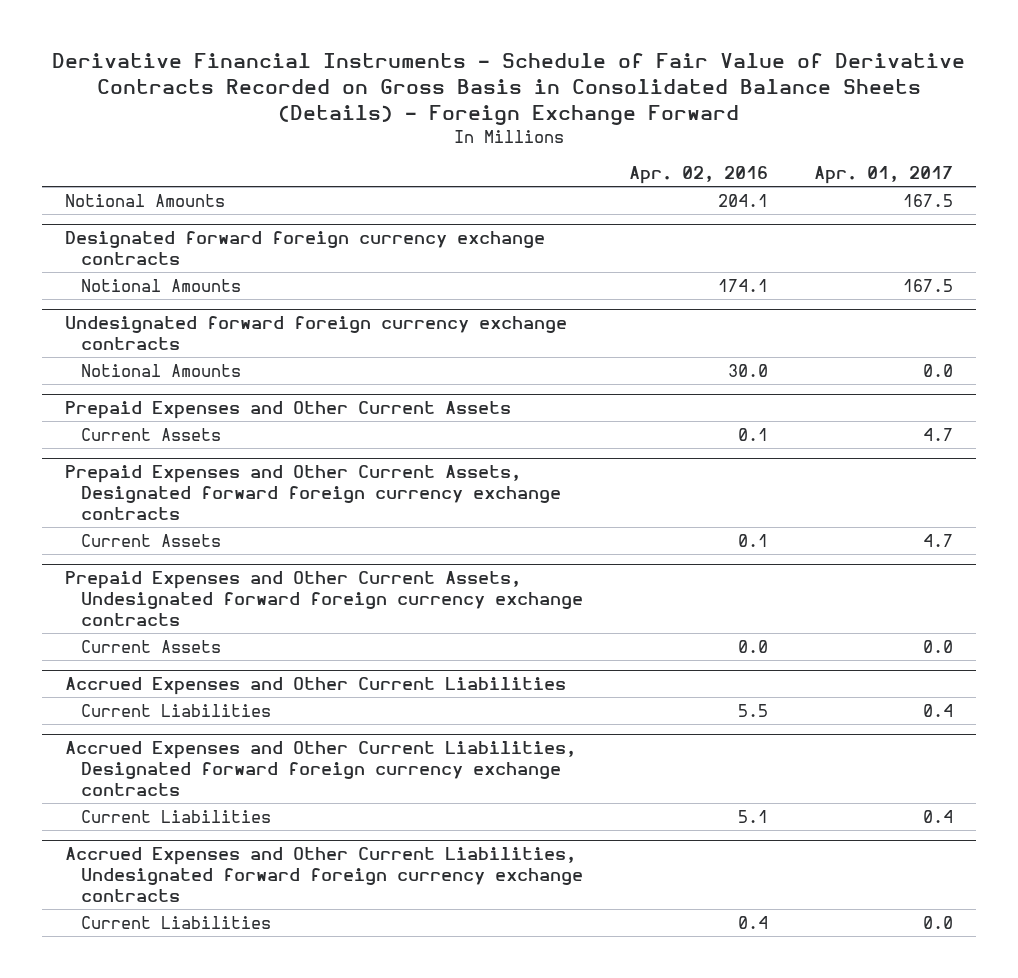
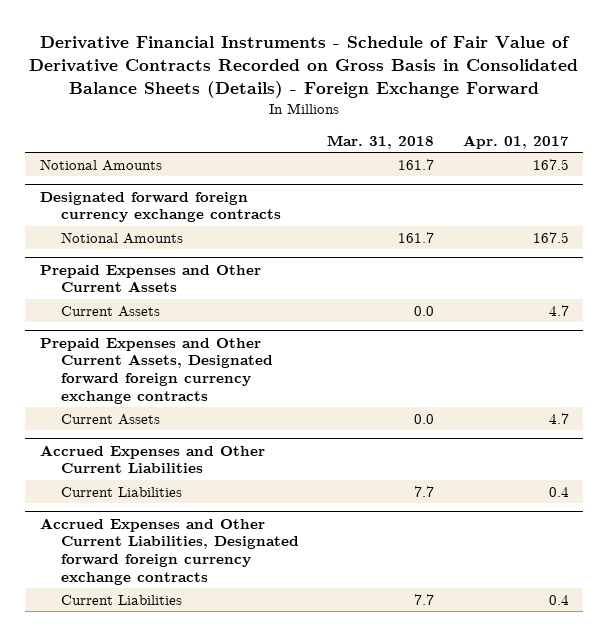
[629,166,769,185] Apr. 02, 2016 -> none
none -> [327,134,435,149] Mar. 31, 2018
[65,316,568,351] Undesignated forward foreign currency exchange contracts -> none
[81,363,242,377] Notional Amounts -> none
[65,571,584,627] Prepaid Expenses and Other Current Assets, Undesignated forward foreign currency exchange contracts -> none
[81,639,222,653] Current Assets -> none
[65,847,584,903] Accrued Expenses and Other Current Liabilities, Undesignated forward foreign currency exchange contracts -> none
[81,915,272,929] Current Liabilities -> none

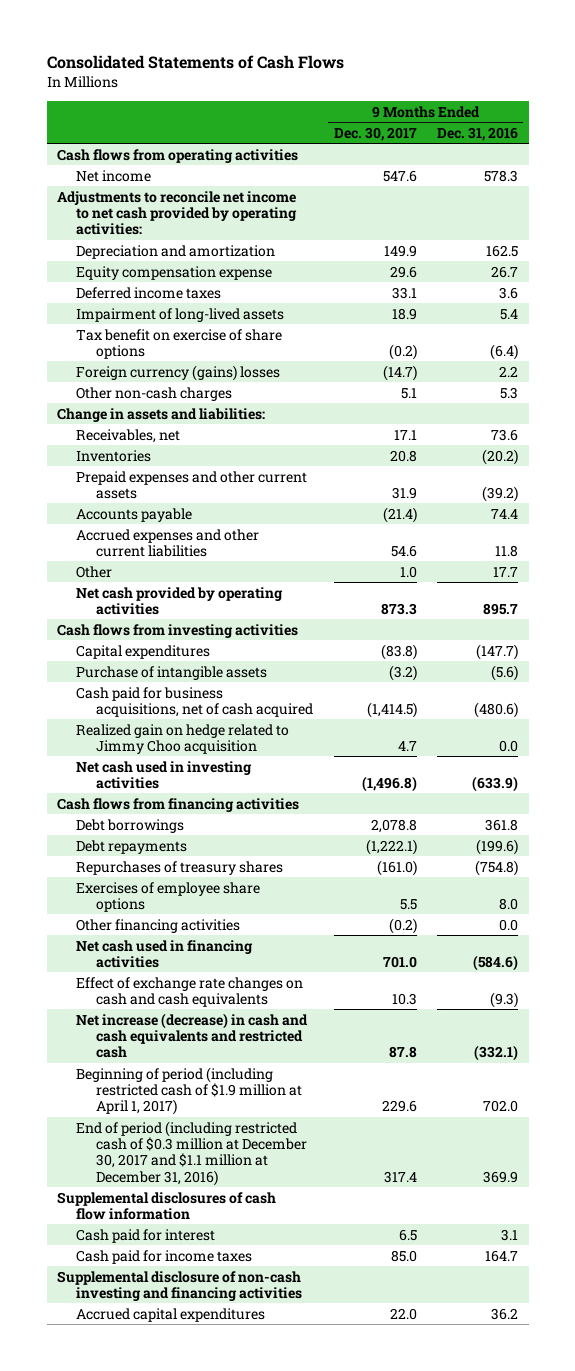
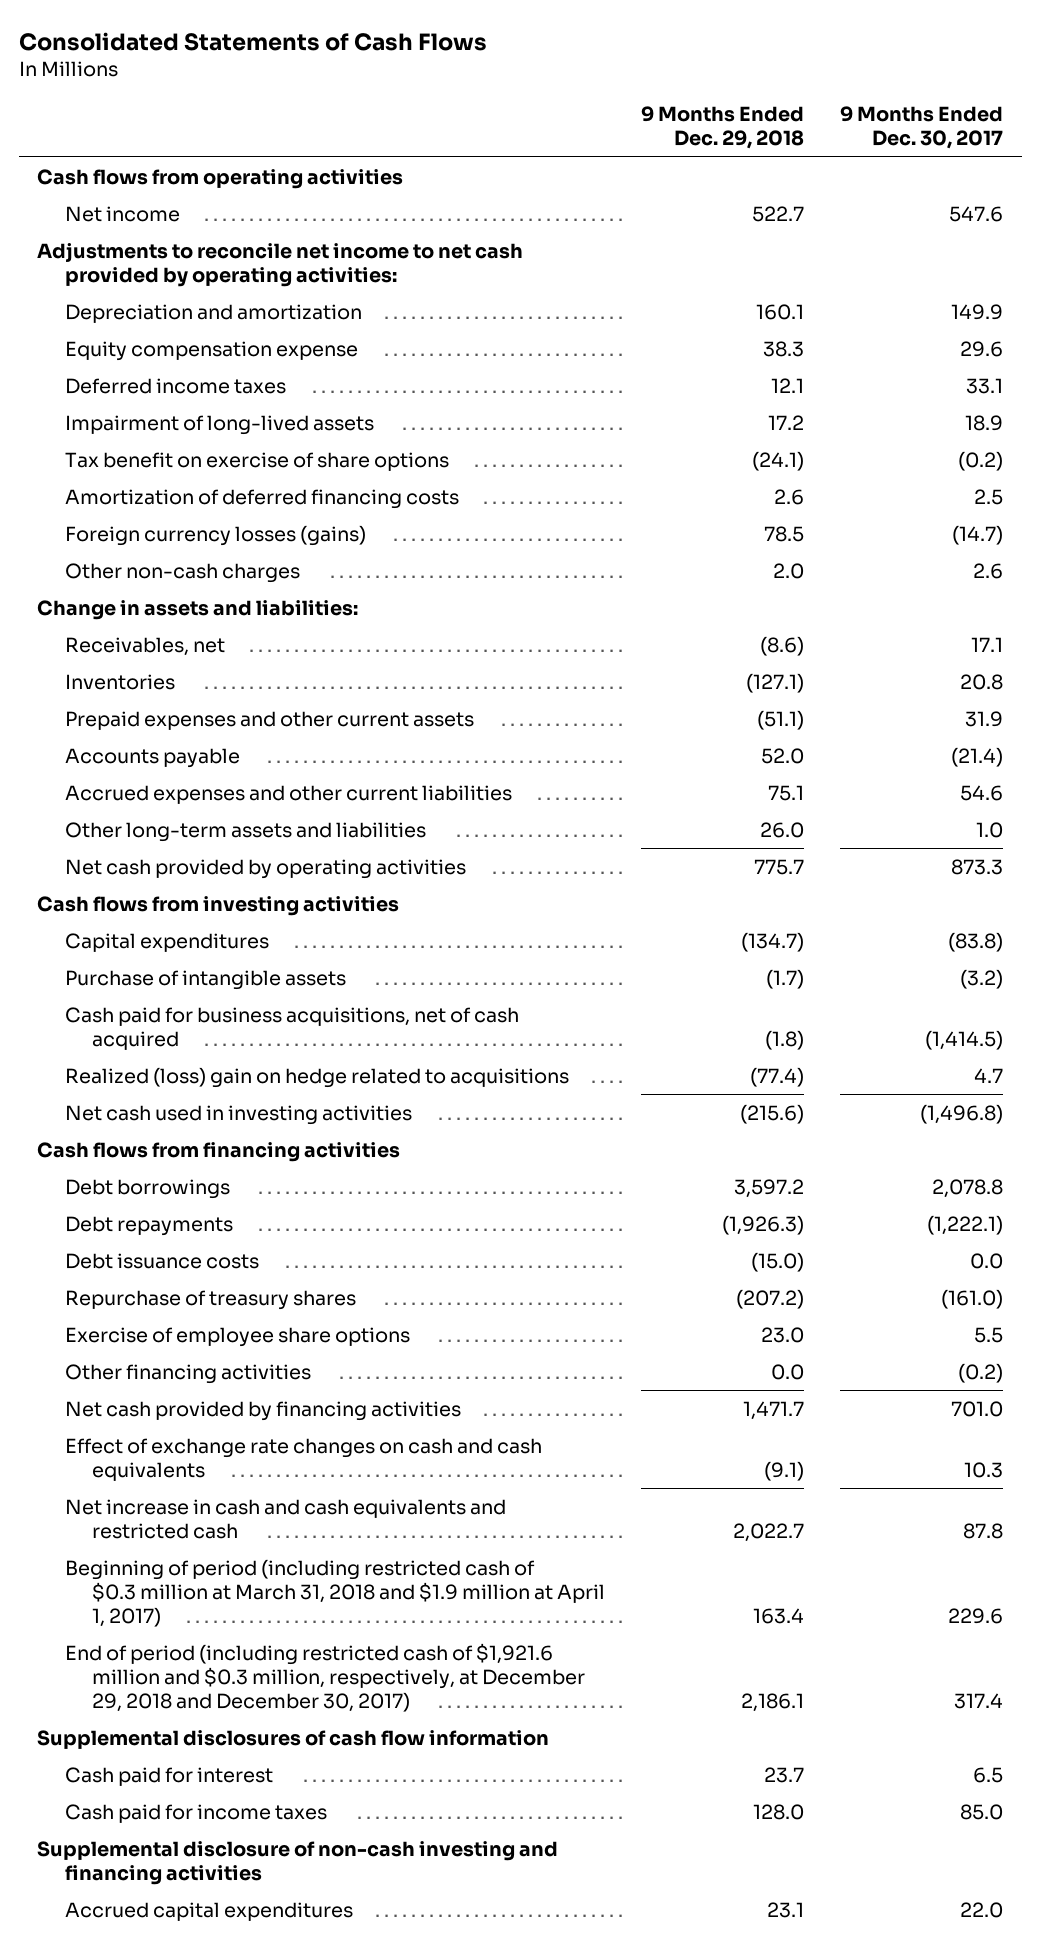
[437,126,519,141] Dec. 31, 2016 -> none
none -> [641,106,805,150] 9 Months Ended Dec. 29, 2018
none -> [64,488,459,509] Amortization of deferred financing costs
[76,364,281,381] Foreign currency (gains) losses -> [64,524,366,546] Foreign currency losses (gains)
[400,387,417,399] 5.1 -> [973,562,1004,579] 2.6
[76,565,113,578] Other -> [64,821,426,842] Other long-term assets and liabilities
[76,723,290,754] Realized gain on hedge related to Jimmy Choo acquisition -> [64,1066,569,1088] Realized (loss) gain on hedge related to acquisitions
none -> [64,1252,259,1269] Debt issuance costs
[76,860,284,875] Repurchases of treasury shares -> [64,1289,356,1310] Repurchase of treasury shares
[76,881,261,912] Exercises of employee share options -> [64,1326,410,1347] Exercise of employee share options
[76,939,254,968] Net cash used in financing activities -> [64,1400,461,1421] Net cash provided by financing activities
[76,1012,309,1059] Net increase (decrease) in cash and cash equivalents and restricted cash -> [64,1498,506,1539] Net increase in cash and cash equivalents and restricted cash
[76,1066,302,1116] Beginning of period (including restricted cash of $1.9 million at April 1, 2017) -> [64,1558,605,1627] Beginning of period (including restricted cash of $0.3 million at March 31, 2018 and $1.9 million at April 1, 2017)
[76,1120,307,1186] End of period (including restricted cash of $0.3 million at December 30, 2017 and $1.1 million at December 31, 2016) -> [64,1642,585,1712] End of period (including restricted cash of $1,921.6 million and $0.3 million, respectively, at December 29, 2018 and December 30, 2017)

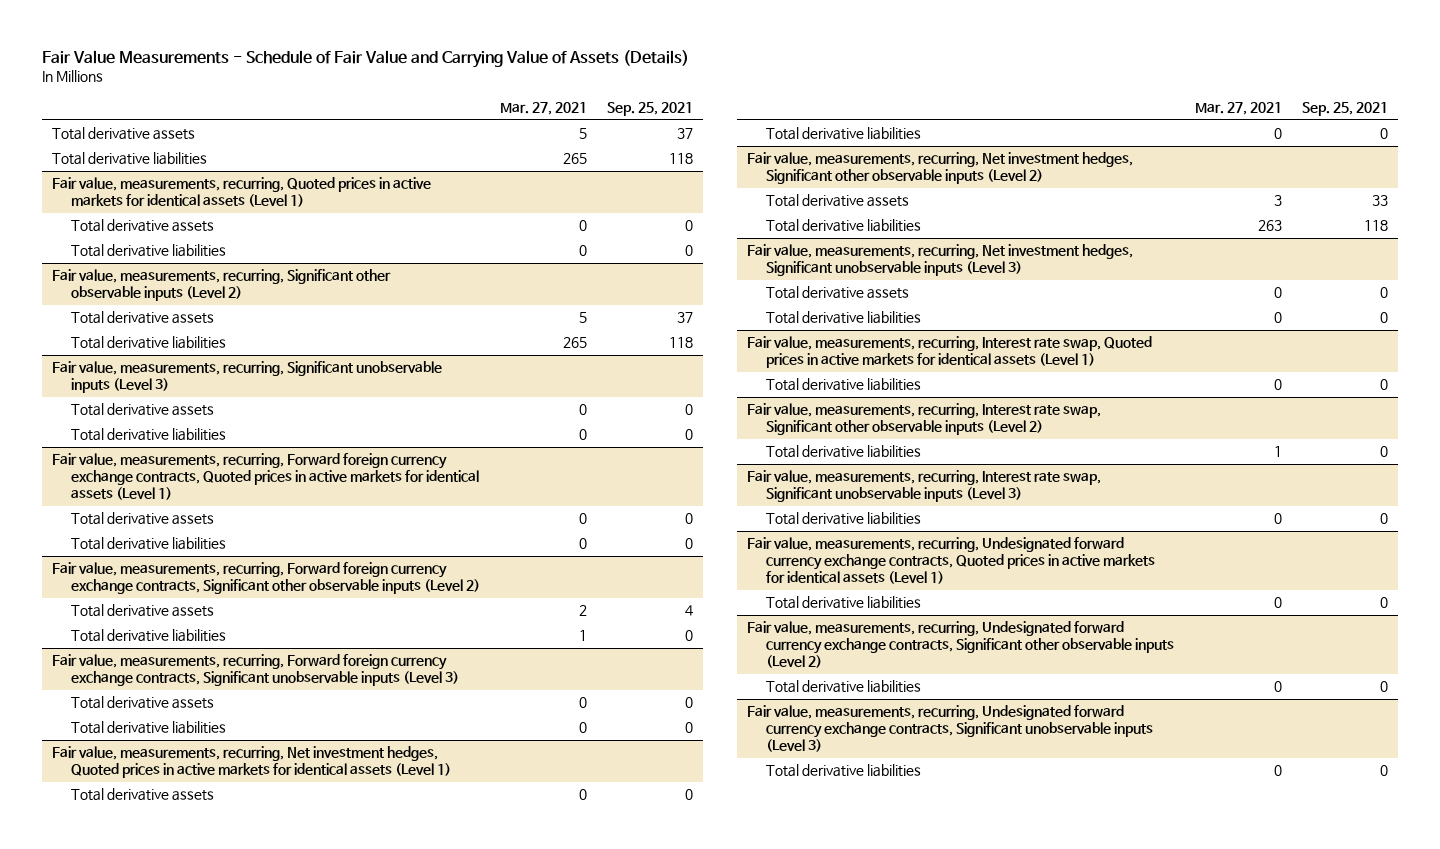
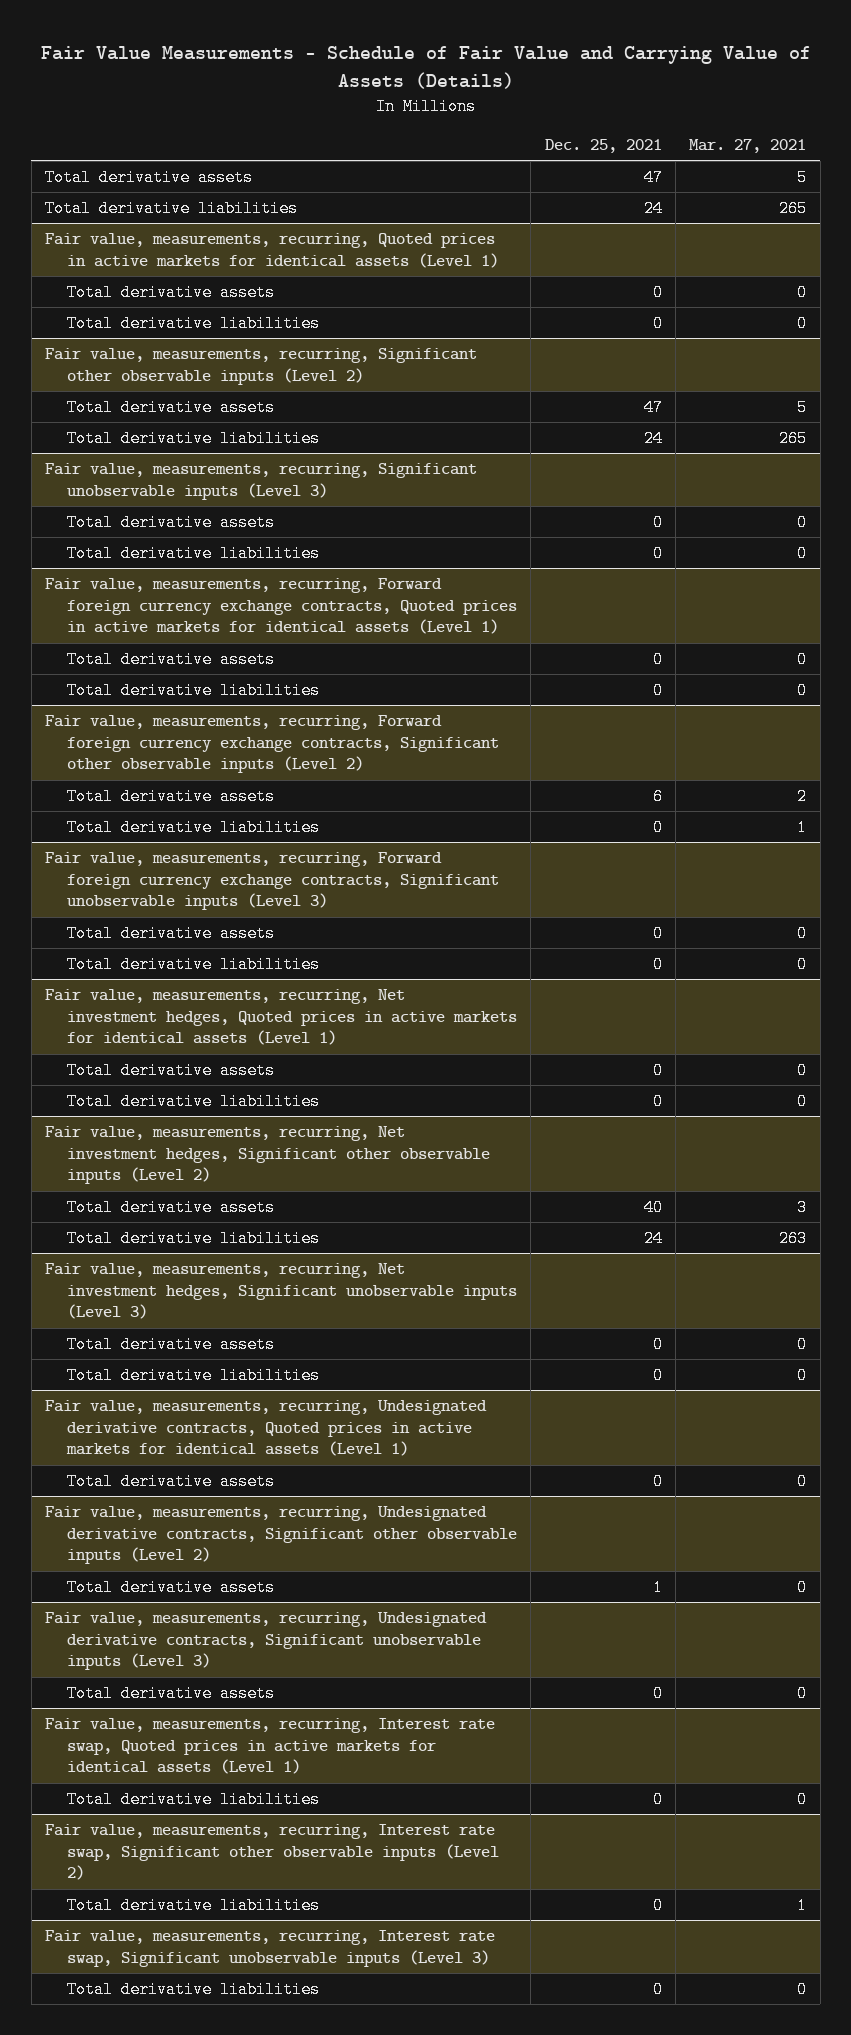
[607,101,694,116] Sep. 25, 2021 -> none
none -> [544,138,662,153] Dec. 25, 2021
none -> [45,1400,488,1457] Fair value, measurements, recurring, Undesignated derivative contracts, Quoted prices in active markets for identical assets (Level 1)
none -> [66,1473,275,1491] Total derivative assets
none -> [45,1506,517,1565] Fair value, measurements, recurring, Undesignated derivative contracts, Significant other observable inputs (Level 2)
none -> [66,1579,275,1597] Total derivative assets
none -> [45,1612,488,1671] Fair value, measurements, recurring, Undesignated derivative contracts, Significant unobservable inputs (Level 3)
none -> [66,1685,275,1703] Total derivative assets
[746,537,1155,585] Fair value, measurements, recurring, Undesignated forward currency exchange contracts, Quoted prices in active markets for identical assets (Level 1) -> none
[765,596,921,610] Total derivative liabilities -> none
[746,621,1174,669] Fair value, measurements, recurring, Undesignated forward currency exchange contracts, Significant other observable inputs (Level 2) -> none
[765,680,921,694] Total derivative liabilities -> none
[746,705,1153,753] Fair value, measurements, recurring, Undesignated forward currency exchange contracts, Significant unobservable inputs (Level 3) -> none
[765,764,921,778] Total derivative liabilities -> none

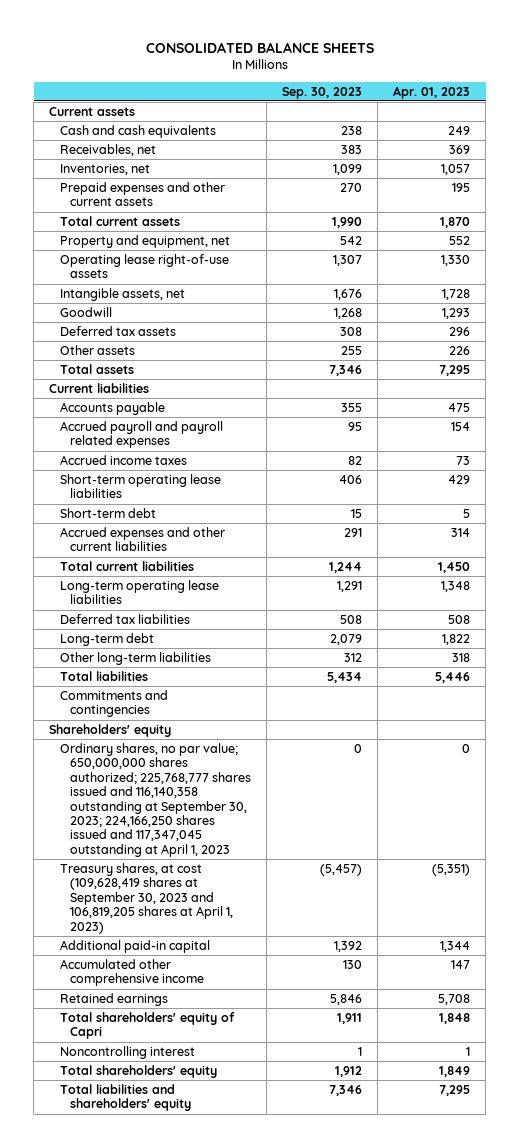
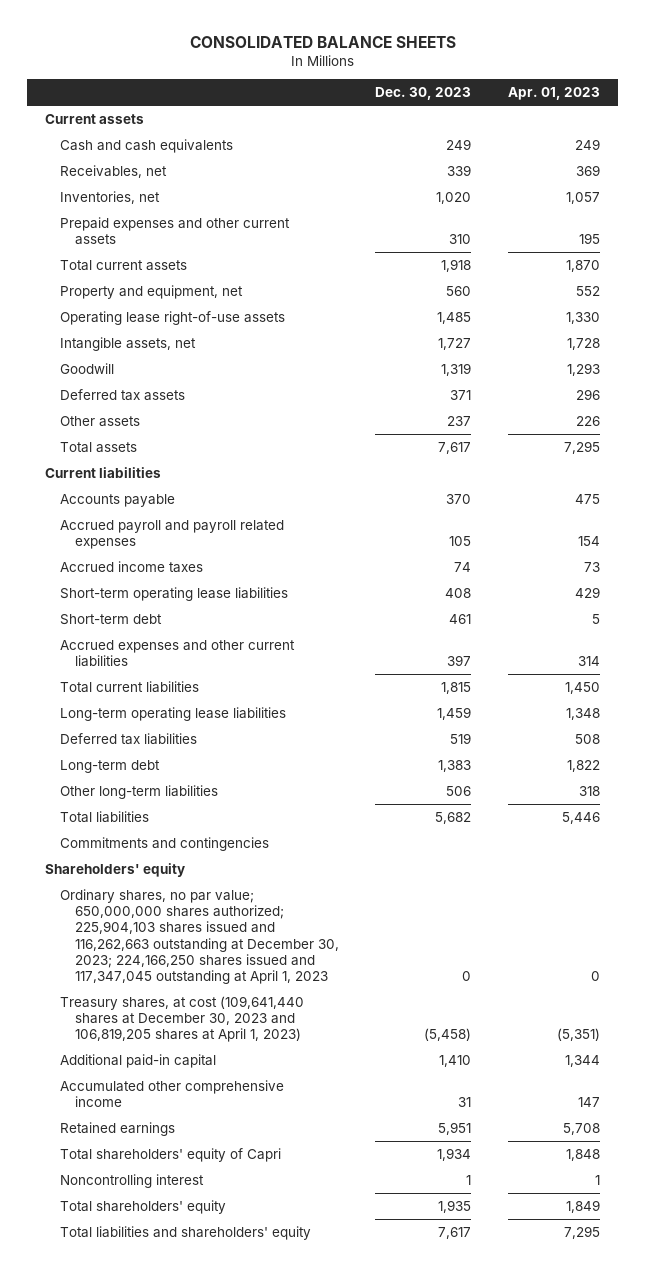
[282,86,363,99] Sep. 30, 2023 -> none
none -> [375,87,472,101] Dec. 30, 2023
[59,743,252,857] Ordinary shares, no par value; 650,000,000 shares authorized; 225,768,777 shares issued and 116,140,358 outstanding at September 30, 2023; 224,166,250 shares issued and 117,347,045 outstanding at April 1, 2023 -> [59,888,339,985] Ordinary shares, no par value; 650,000,000 shares authorized; 225,904,103 shares issued and 116,262,663 outstanding at December 30, 2023; 224,166,250 shares issued and 117,347,045 outstanding at April 1, 2023
[59,863,234,934] Treasury shares, at cost (109,628,419 shares at September 30, 2023 and 106,819,205 shares at April 1, 2023) -> [59,995,304,1043] Treasury shares, at cost (109,641,440 shares at December 30, 2023 and 106,819,205 shares at April 1, 2023)

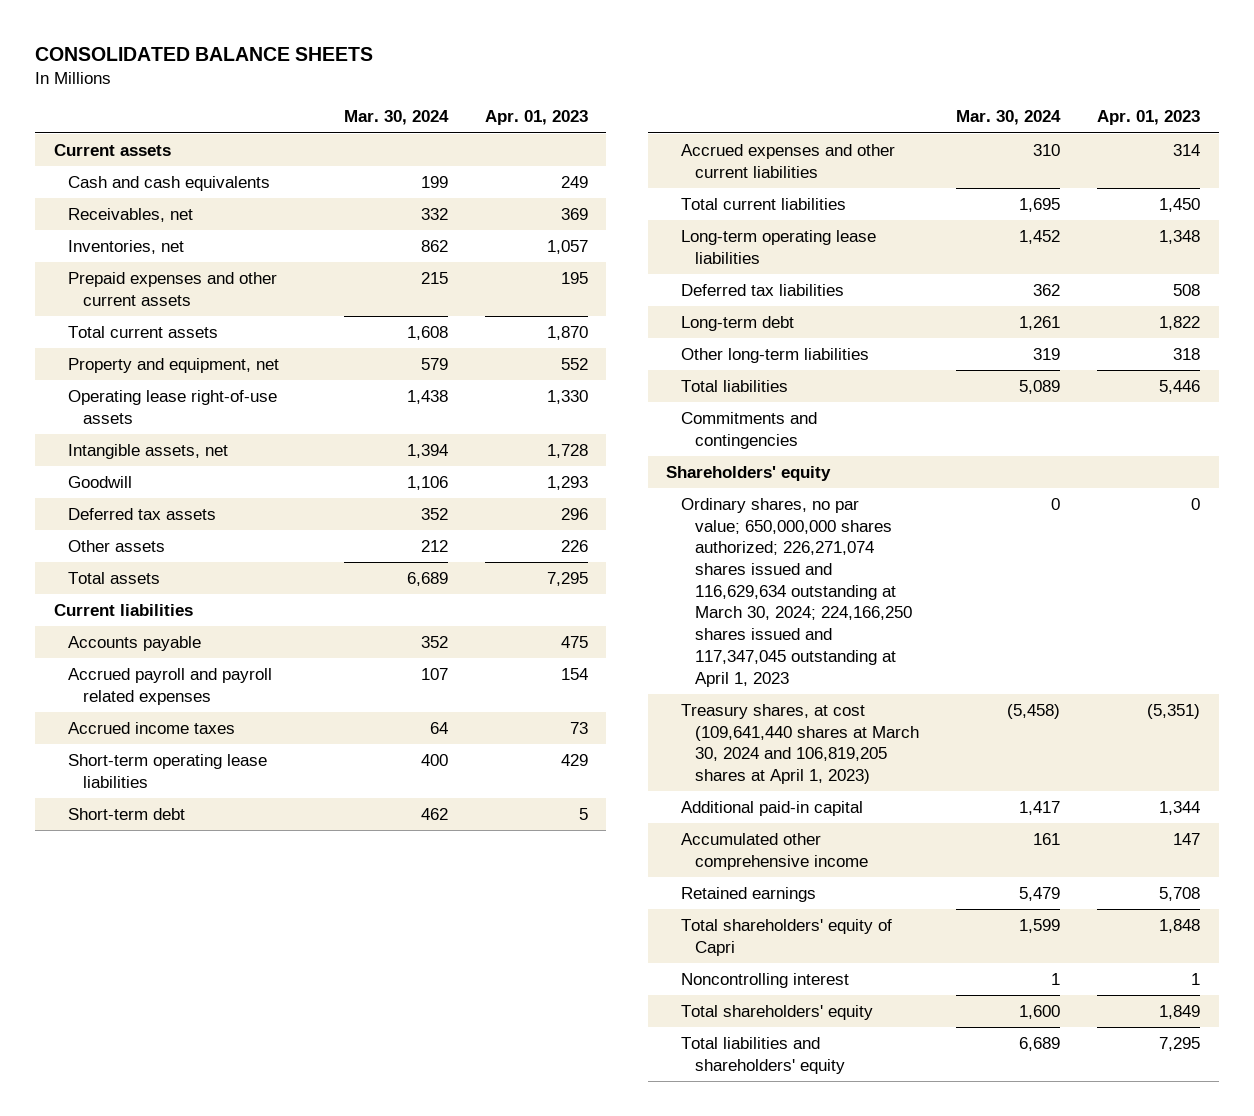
[375,87,472,101] Dec. 30, 2023 -> none
none -> [343,110,449,126] Mar. 30, 2024
[59,888,339,985] Ordinary shares, no par value; 650,000,000 shares authorized; 225,904,103 shares issued and 116,262,663 outstanding at December 30, 2023; 224,166,250 shares issued and 117,347,045 outstanding at April 1, 2023 -> [680,497,913,687] Ordinary shares, no par value; 650,000,000 shares authorized; 226,271,074 shares issued and 116,629,634 outstanding at March 30, 2024; 224,166,250 shares issued and 117,347,045 outstanding at April 1, 2023
[59,995,304,1043] Treasury shares, at cost (109,641,440 shares at December 30, 2023 and 106,819,205 shares at April 1, 2023) -> [680,703,920,784] Treasury shares, at cost (109,641,440 shares at March 30, 2024 and 106,819,205 shares at April 1, 2023)

